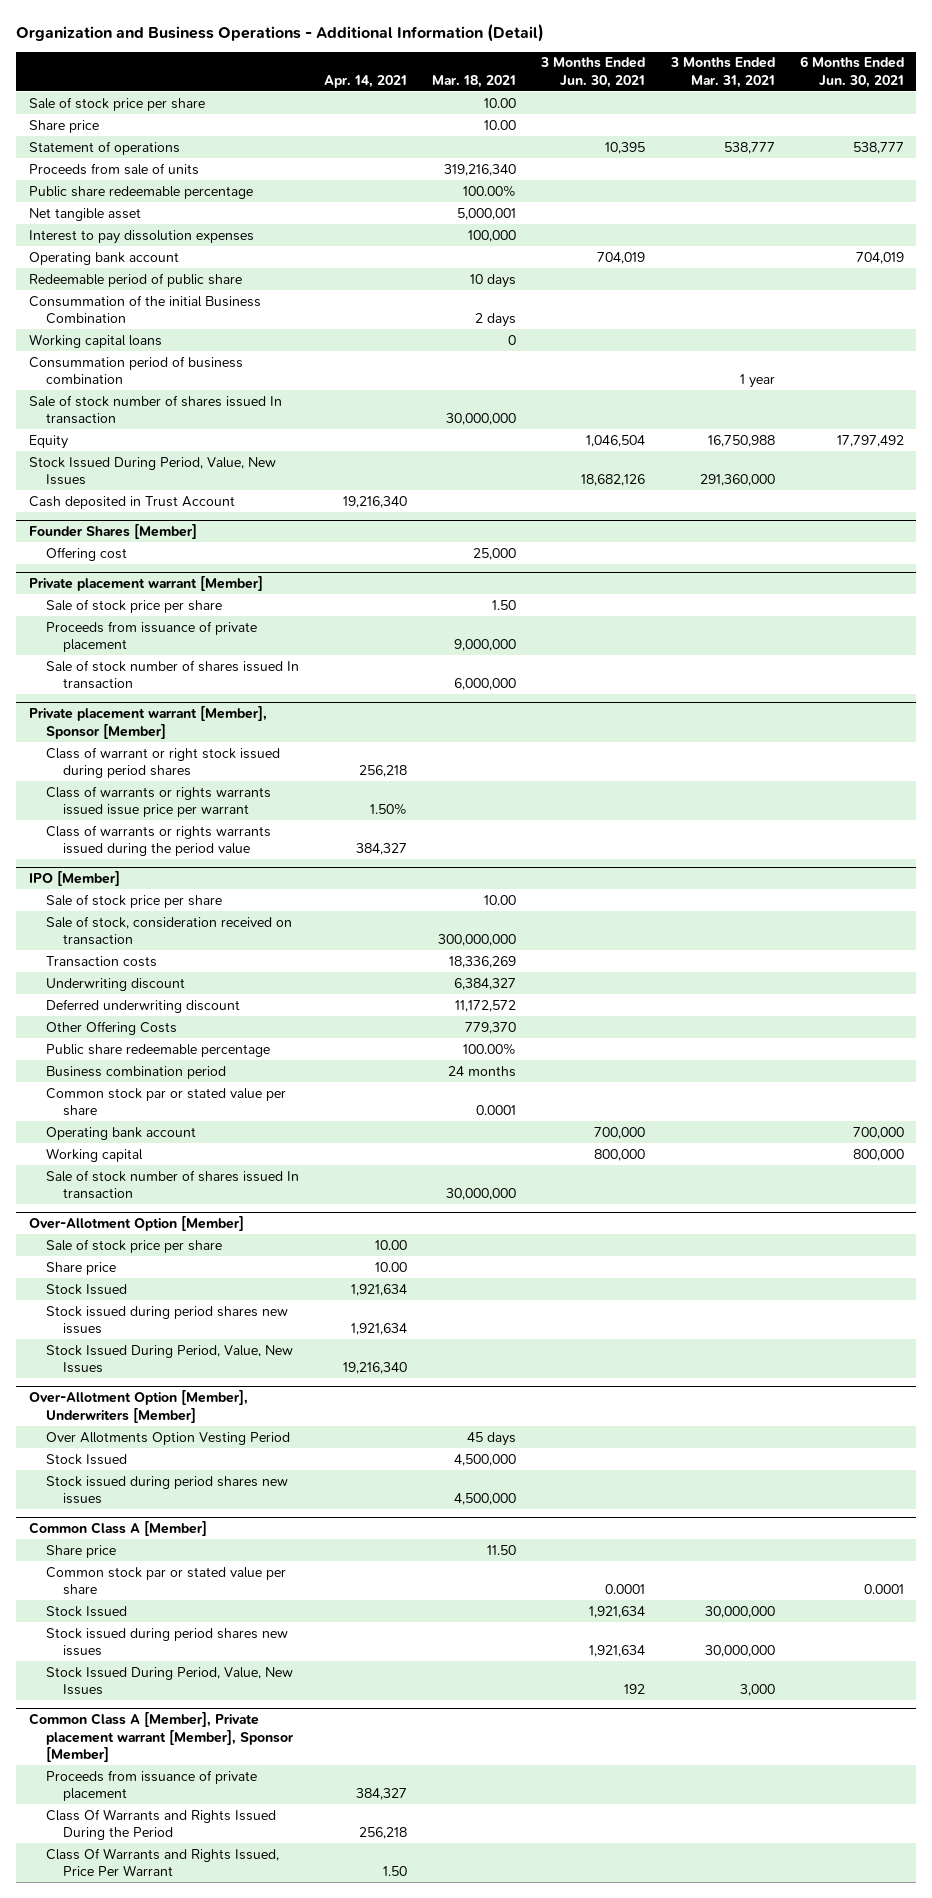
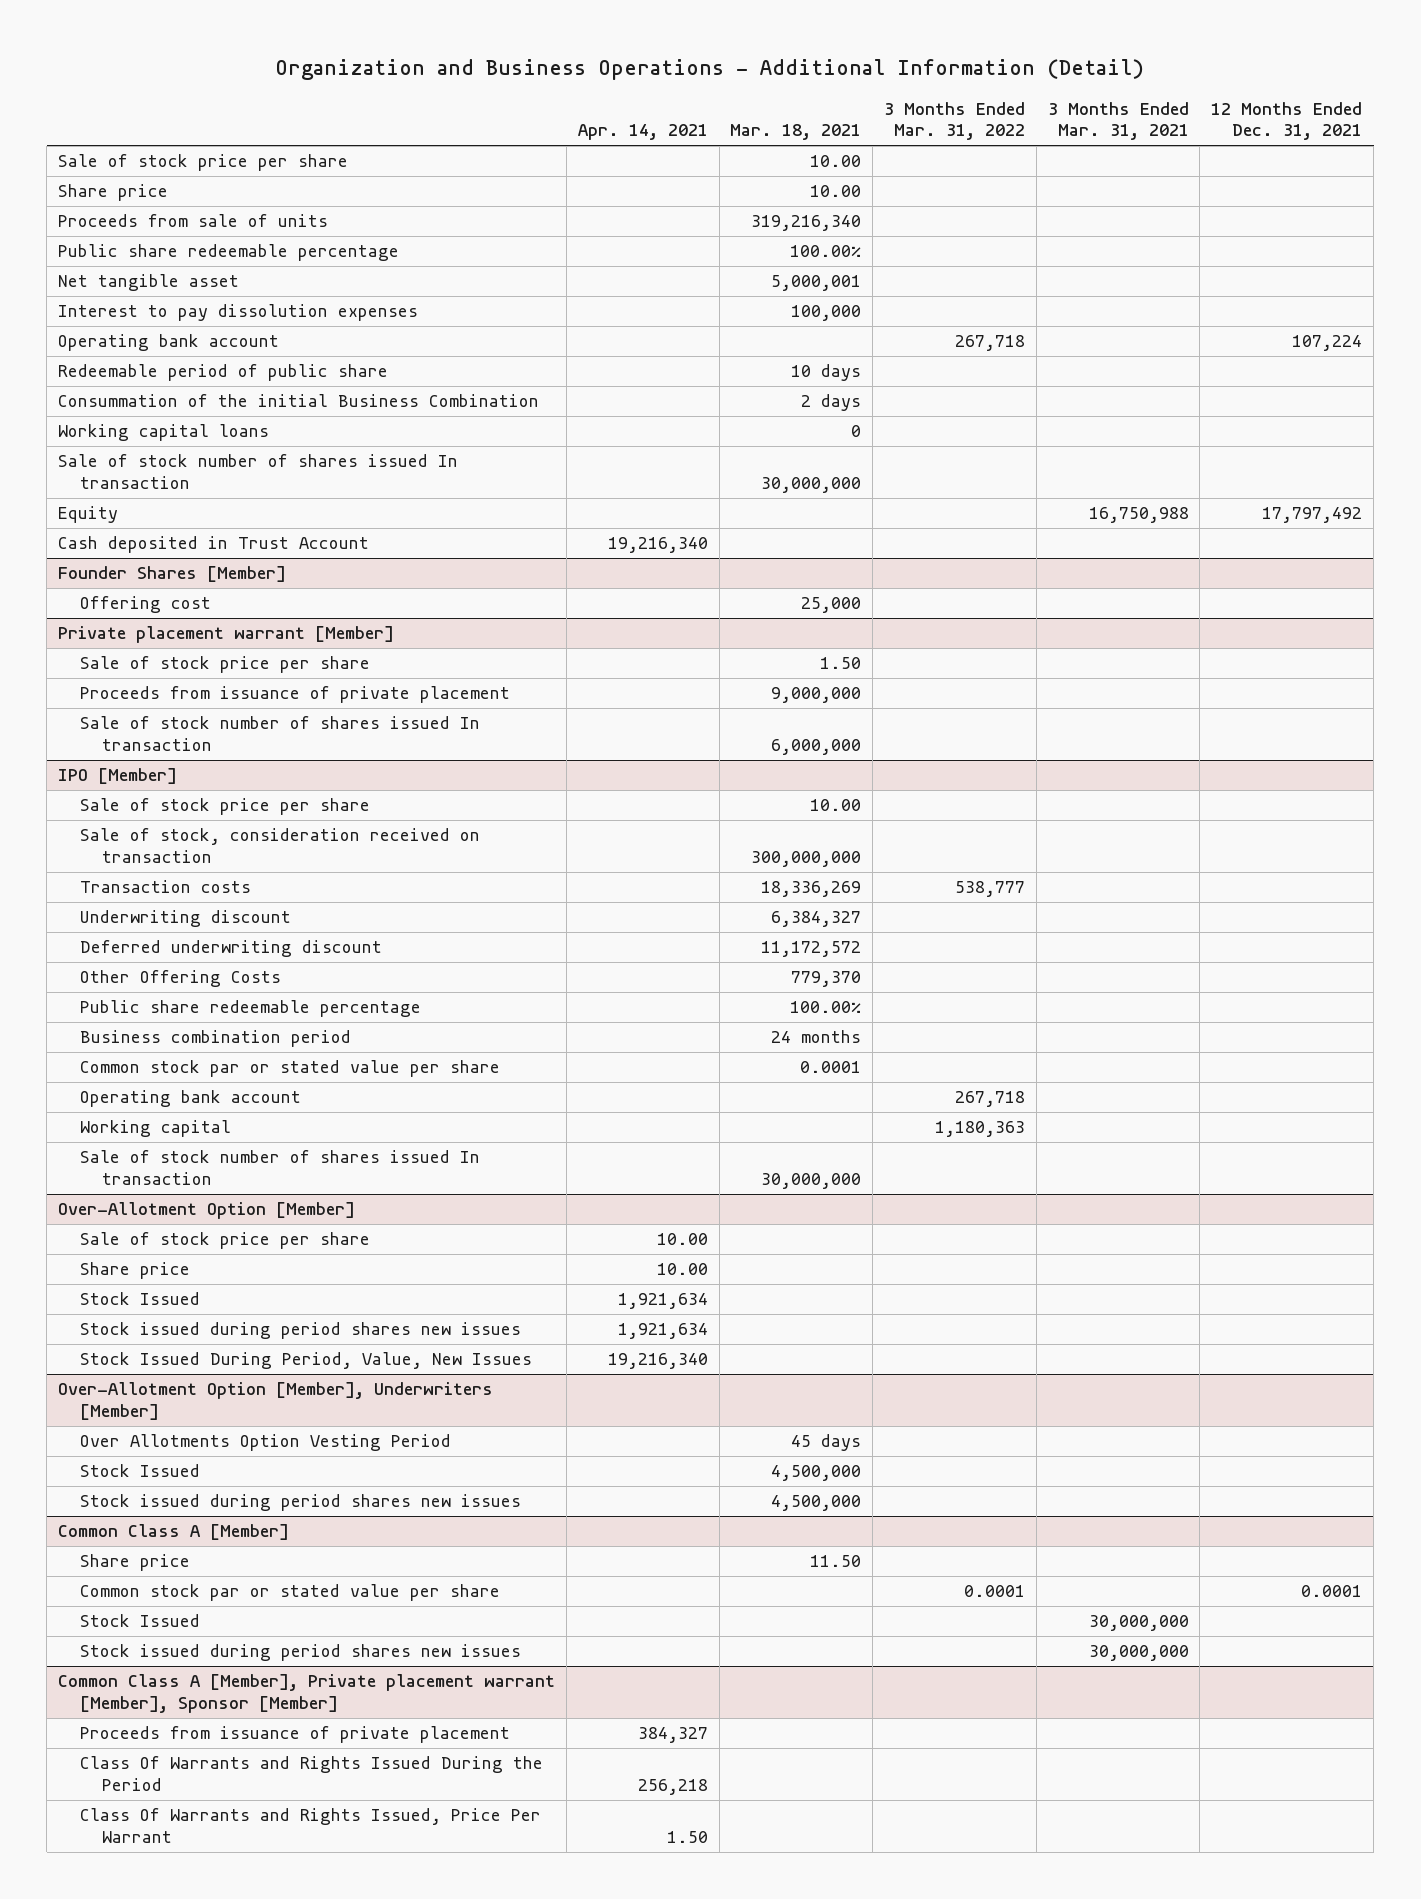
[540,57,646,88] 3 Months Ended Jun. 30, 2021 -> none
[799,56,904,88] 6 Months Ended Jun. 30, 2021 -> none
none -> [884,101,1026,141] 3 Months Ended Mar. 31, 2022
none -> [1211,101,1363,141] 12 Months Ended Dec. 31, 2021
[28,140,180,155] Statement of operations -> none
[28,355,243,385] Consummation period of business combination -> none
[28,456,276,486] Stock Issued During Period, Value, New Issues -> none
[28,706,267,739] Private placement warrant [Member], Sponsor [Member] -> none
[45,746,280,779] Class of warrant or right stock issued during period shares -> none
[45,785,271,818] Class of warrants or rights warrants issued issue price per warrant -> none
[45,824,271,857] Class of warrants or rights warrants issued during the period value -> none
[45,1666,293,1696] Stock Issued During Period, Value, New Issues -> none

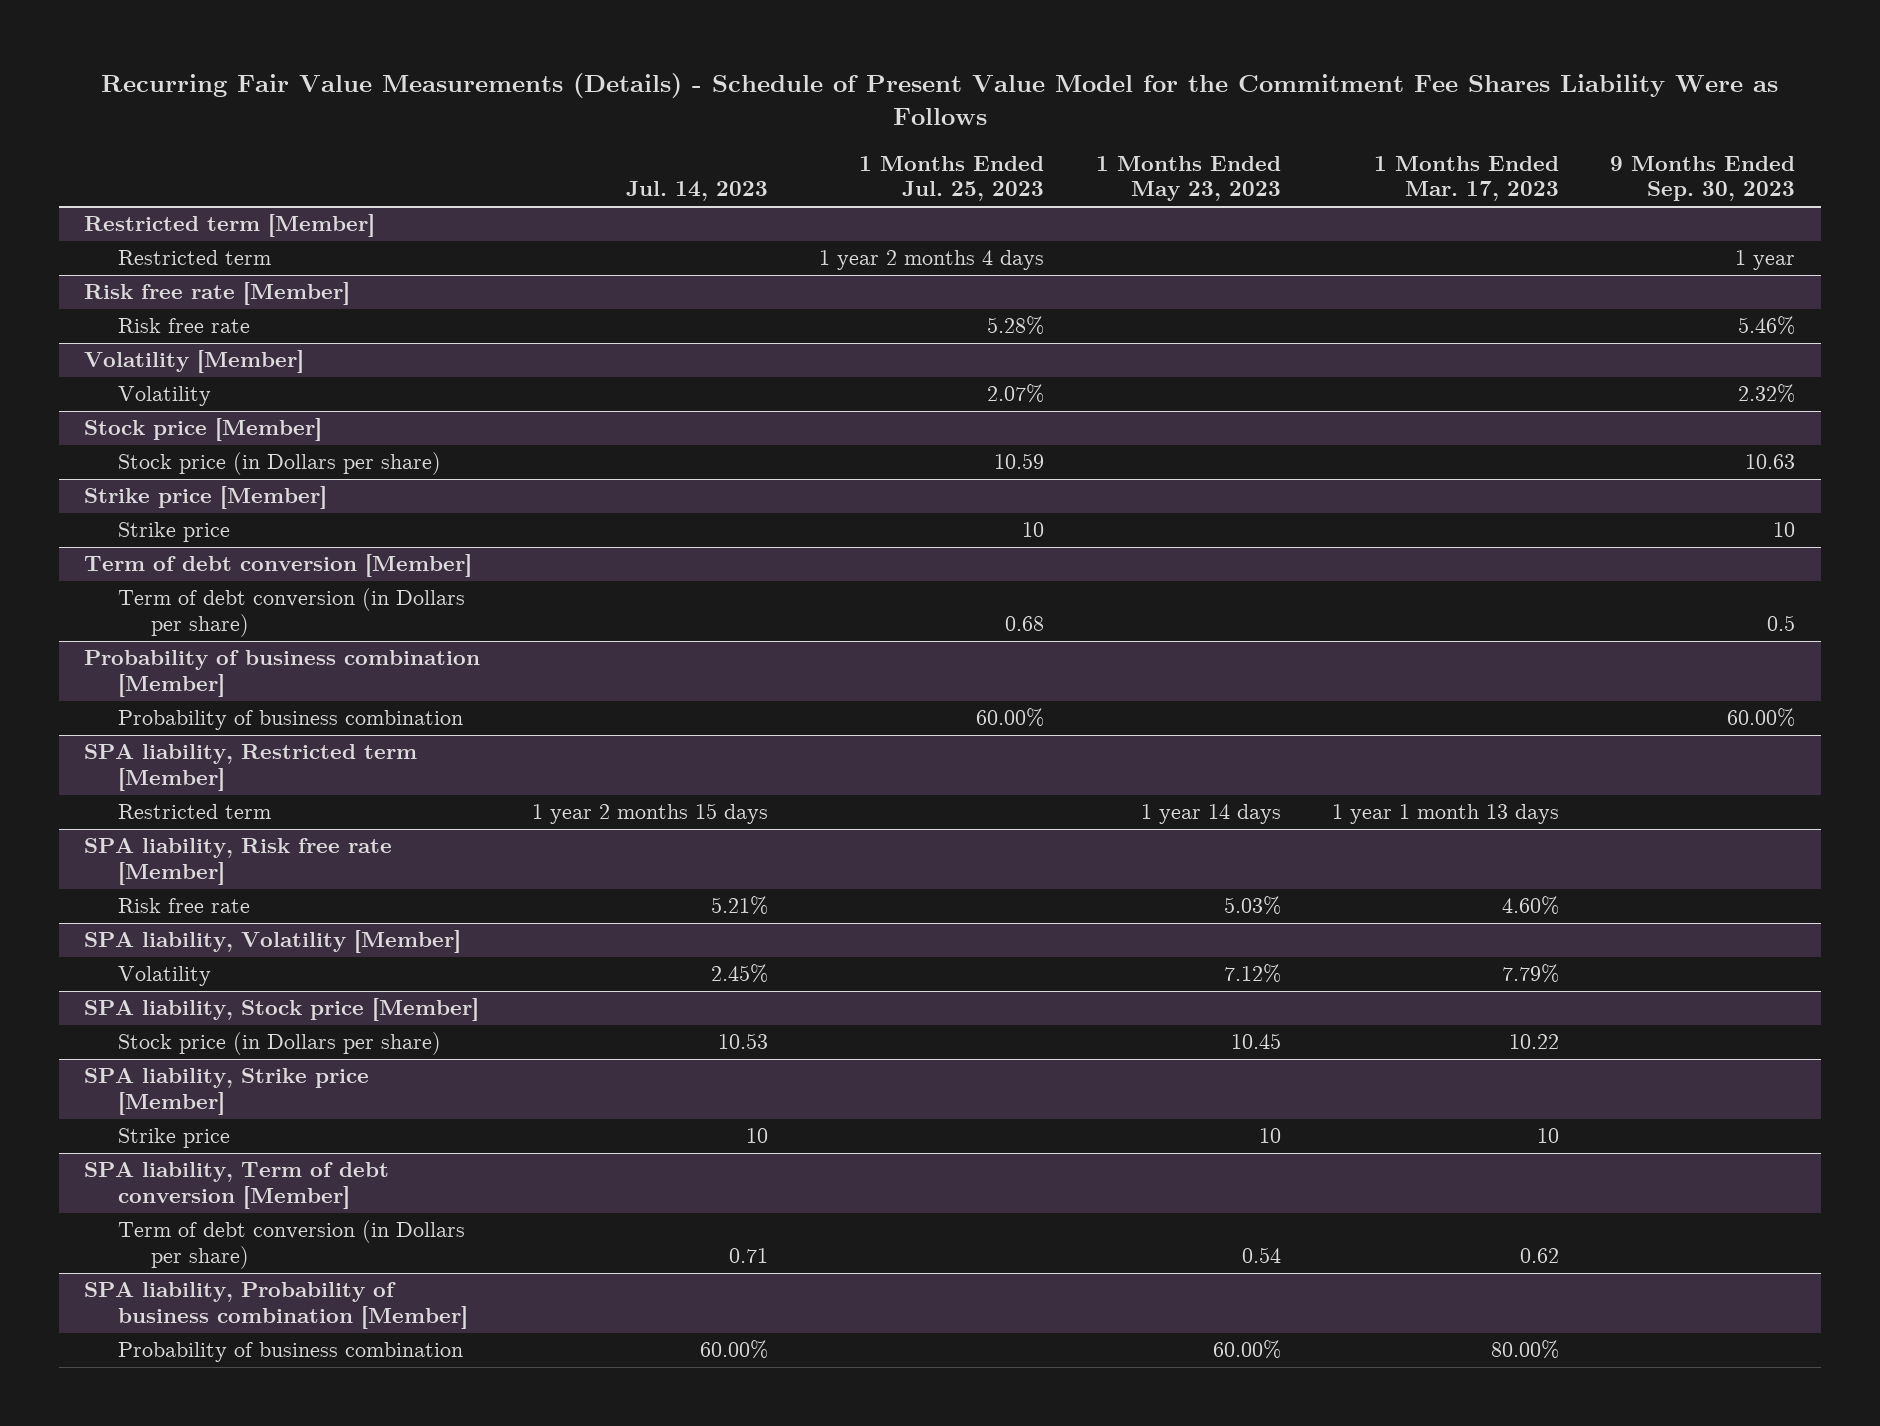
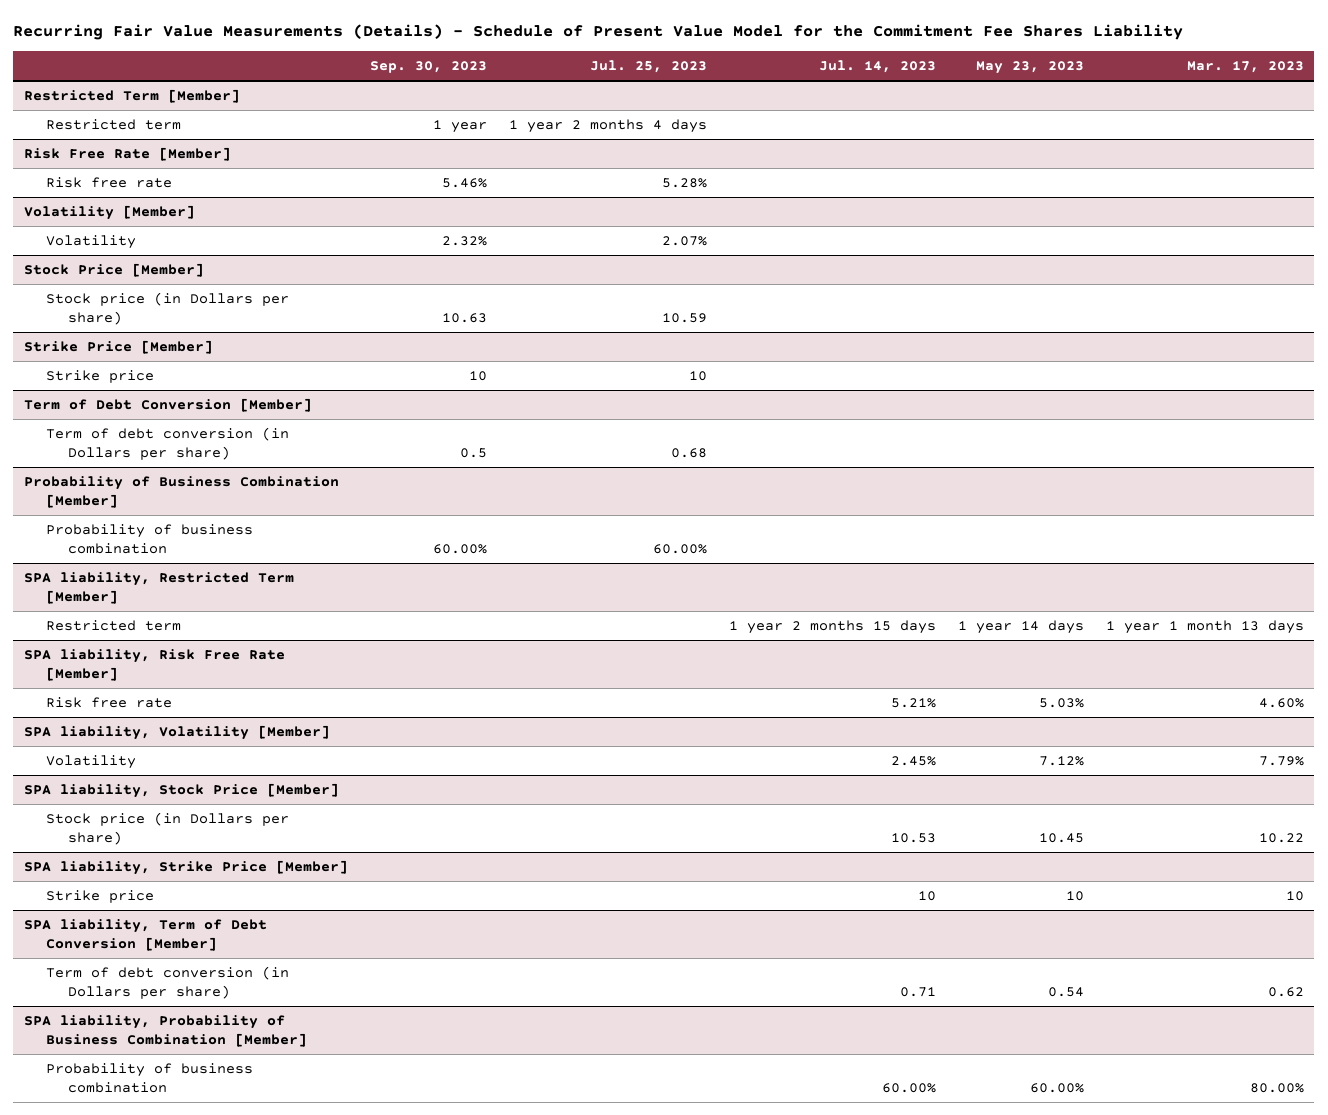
[100,72,1778,126] Recurring Fair Value Measurements (Details) - Schedule of Present Value Model for the Commitment Fee Shares Liability Were as Follows -> [13,24,1184,41] Recurring Fair Value Measurements (Details) - Schedule of Present Value Model for the Commitment Fee Shares Liability
[859,155,1045,202] 1 Months Ended Jul. 25, 2023 -> none
[1095,155,1281,202] 1 Months Ended May 23, 2023 -> none
[1374,155,1560,202] 1 Months Ended Mar. 17, 2023 -> none
[1610,155,1796,202] 9 Months Ended Sep. 30, 2023 -> none
none -> [369,60,487,73] Sep. 30, 2023
none -> [589,59,707,73] Jul. 25, 2023
none -> [975,60,1084,74] May 23, 2023
none -> [1186,60,1304,73] Mar. 17, 2023
[84,214,376,238] Restricted term [Member] -> [24,88,241,103] Restricted Term [Member]
[84,282,351,306] Risk free rate [Member] -> [24,146,232,161] Risk Free Rate [Member]
[84,418,323,442] Stock price [Member] -> [24,262,205,277] Stock Price [Member]
[84,486,328,510] Strike price [Member] -> [24,339,214,354] Strike Price [Member]
[84,554,473,578] Term of debt conversion [Member] -> [24,397,313,412] Term of Debt Conversion [Member]
[84,650,481,697] Probability of business combination [Member] -> [24,475,340,509] Probability of Business Combination [Member]
[84,744,418,791] SPA liability, Restricted term [Member] -> [24,571,295,605] SPA liability, Restricted Term [Member]
[84,838,393,885] SPA liability, Risk free rate [Member] -> [24,648,286,682] SPA liability, Risk Free Rate [Member]
[84,998,480,1022] SPA liability, Stock price [Member] -> [24,782,340,798] SPA liability, Stock Price [Member]
[84,1068,370,1115] SPA liability, Strike price [Member] -> [24,859,349,875] SPA liability, Strike Price [Member]
[84,1162,390,1209] SPA liability, Term of debt conversion [Member] -> [24,918,268,952] SPA liability, Term of Debt Conversion [Member]
[84,1282,468,1329] SPA liability, Probability of business combination [Member] -> [24,1014,307,1048] SPA liability, Probability of Business Combination [Member]

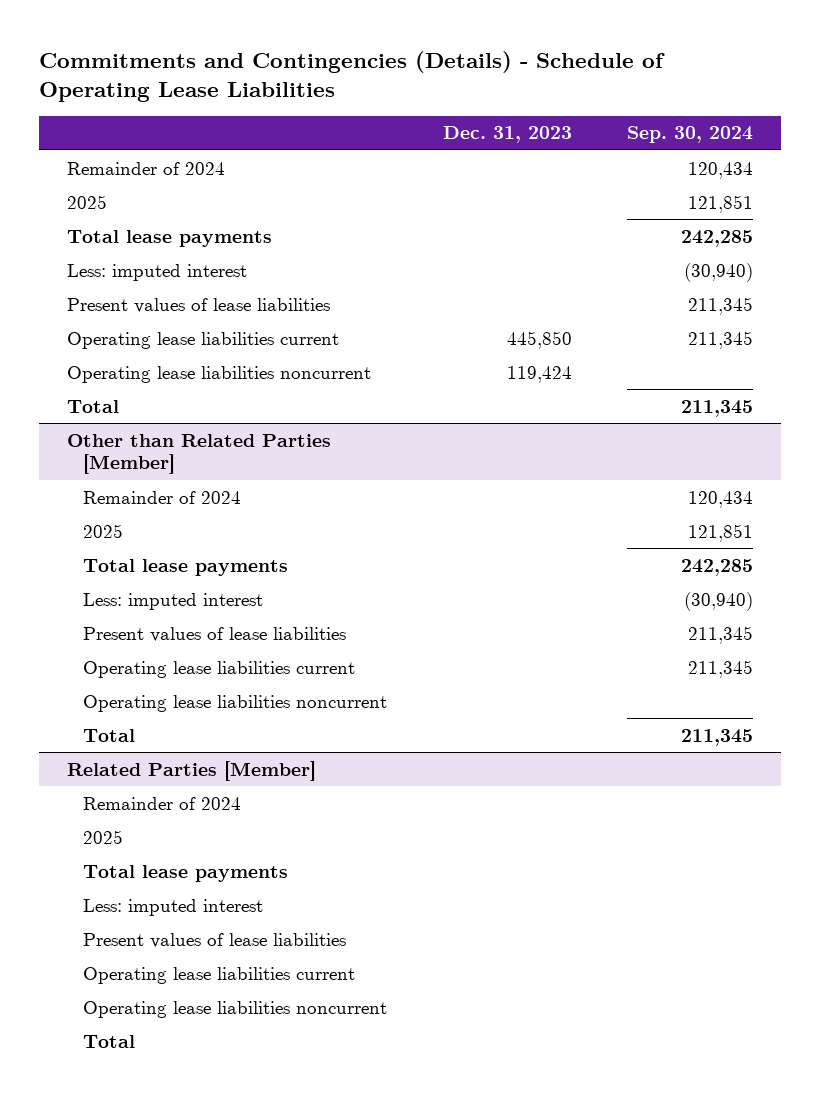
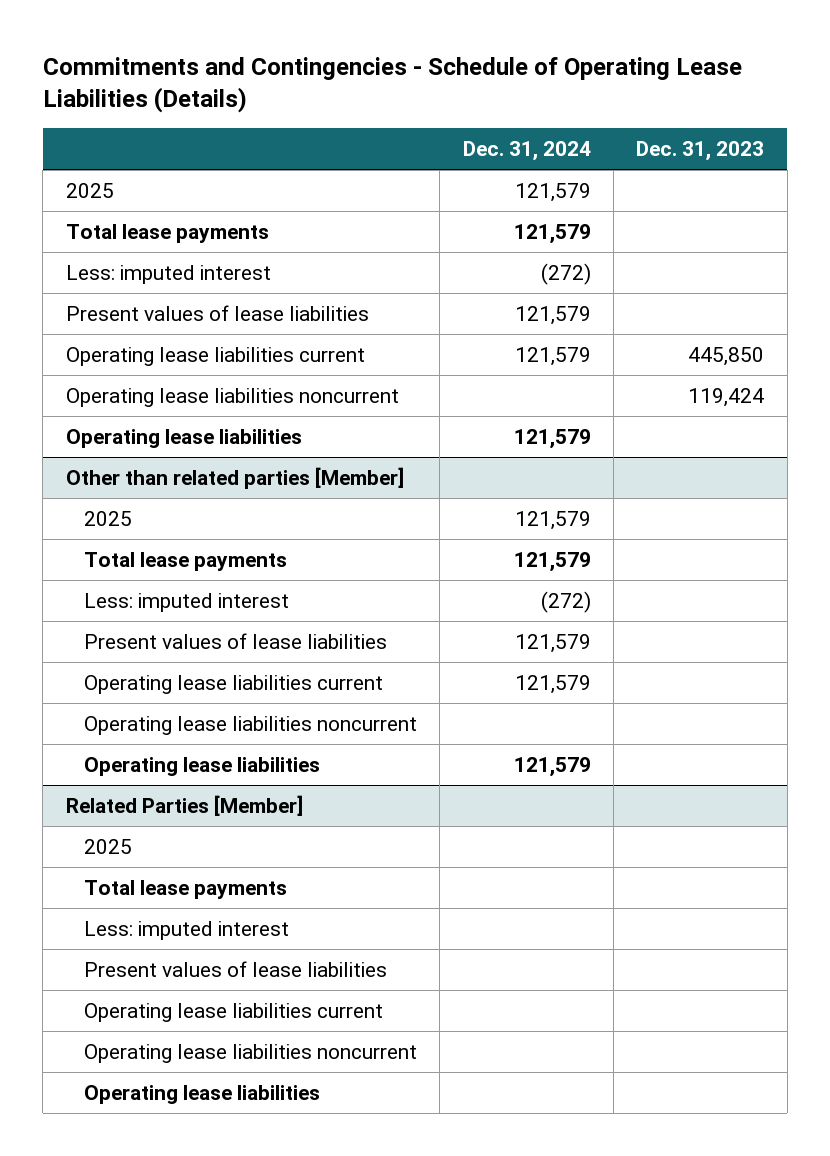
[39,51,666,103] Commitments and Contingencies (Details) - Schedule of Operating Lease Liabilities -> [42,56,742,114] Commitments and Contingencies - Schedule of Operating Lease Liabilities (Details)
[627,126,754,144] Sep. 30, 2024 -> none
none -> [462,141,591,162] Dec. 31, 2024
[66,161,225,175] Remainder of 2024 -> none
[83,490,242,504] Remainder of 2024 -> none
[66,399,119,413] Total -> [65,428,302,448] Operating lease liabilities
[66,433,331,475] Other than Related Parties [Member] -> [65,466,404,489] Other than related parties [Member]
[83,728,136,742] Total -> [83,756,320,776] Operating lease liabilities
[83,796,242,810] Remainder of 2024 -> none
[83,1034,136,1048] Total -> [83,1084,320,1104] Operating lease liabilities

